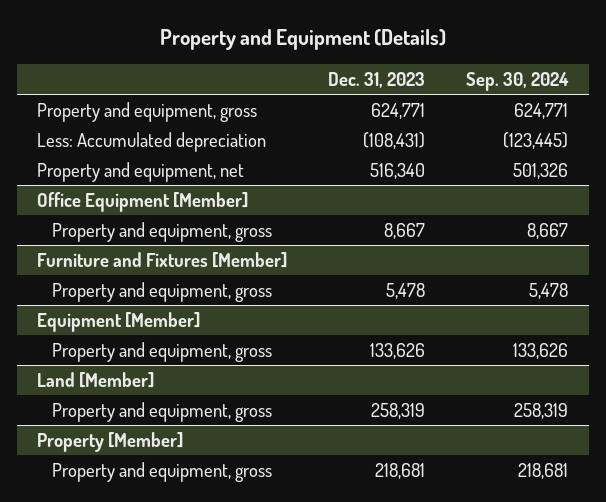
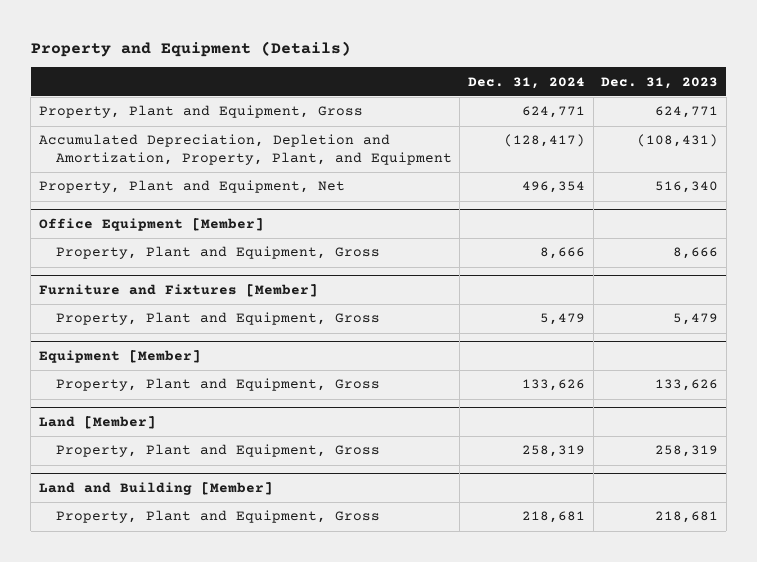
[466,71,570,91] Sep. 30, 2024 -> none
none -> [468,76,586,89] Dec. 31, 2024
[37,101,258,122] Property and equipment, gross -> [38,105,363,119] Property, Plant and Equipment, Gross
[37,131,267,152] Less: Accumulated depreciation -> [38,134,452,166] Accumulated Depreciation, Depletion and Amortization, Property, Plant, and Equipment
[37,161,245,182] Property and equipment, net -> [38,180,345,194] Property, Plant and Equipment, Net
[51,221,272,242] Property and equipment, gross -> [55,246,380,260] Property, Plant and Equipment, Gross
[384,222,426,239] 8,667 -> [673,247,719,260] 8,666
[51,281,272,302] Property and equipment, gross -> [55,312,380,326] Property, Plant and Equipment, Gross
[386,282,426,299] 5,478 -> [673,313,719,326] 5,479
[51,341,272,362] Property and equipment, gross -> [55,378,380,392] Property, Plant and Equipment, Gross
[51,401,272,422] Property and equipment, gross -> [55,444,380,458] Property, Plant and Equipment, Gross
[37,431,184,452] Property [Member] -> [38,482,273,496] Land and Building [Member]
[51,461,272,482] Property and equipment, gross -> [55,510,380,524] Property, Plant and Equipment, Gross

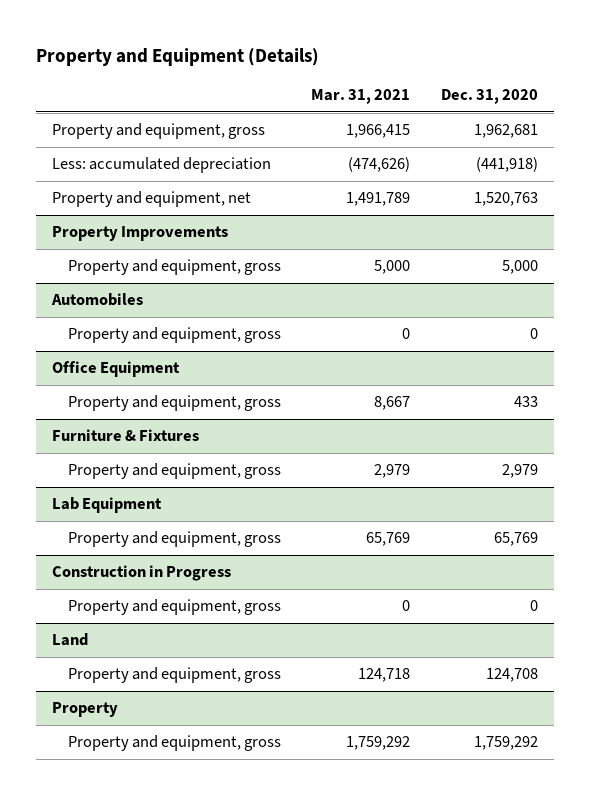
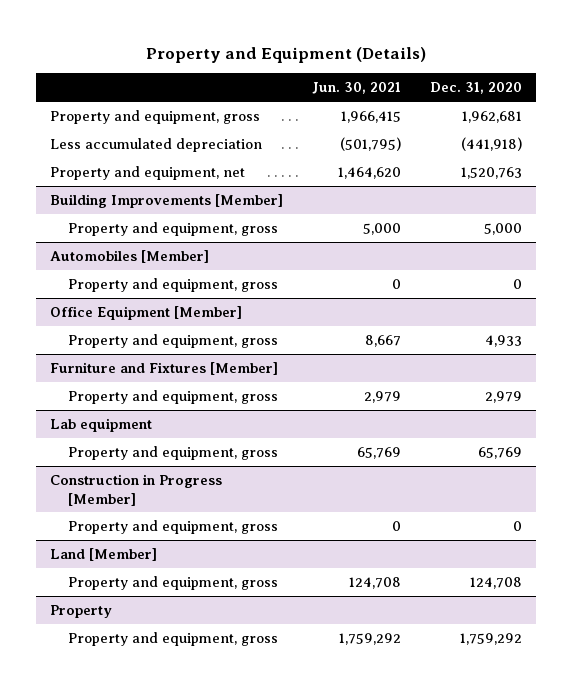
[311,89,411,105] Mar. 31, 2021 -> none
none -> [311,82,401,95] Jun. 30, 2021
[51,157,271,174] Less: accumulated depreciation -> [50,137,263,152] Less accumulated depreciation
[51,226,228,242] Property Improvements -> [50,193,284,208] Building Improvements [Member]
[50,293,143,307] Automobiles -> [50,249,210,263] Automobiles [Member]
[51,361,180,378] Office Equipment -> [50,305,243,320] Office Equipment [Member]
[514,396,539,408] 433 -> [484,334,522,347] 4,933
[51,429,199,442] Furniture & Fixtures -> [50,361,279,375] Furniture and Fixtures [Member]
[51,497,162,514] Lab Equipment -> [50,417,153,432] Lab equipment
[51,565,231,582] Construction in Progress -> [50,473,223,506] Construction in Progress [Member]
[51,633,88,647] Land -> [50,547,158,561] Land [Member]

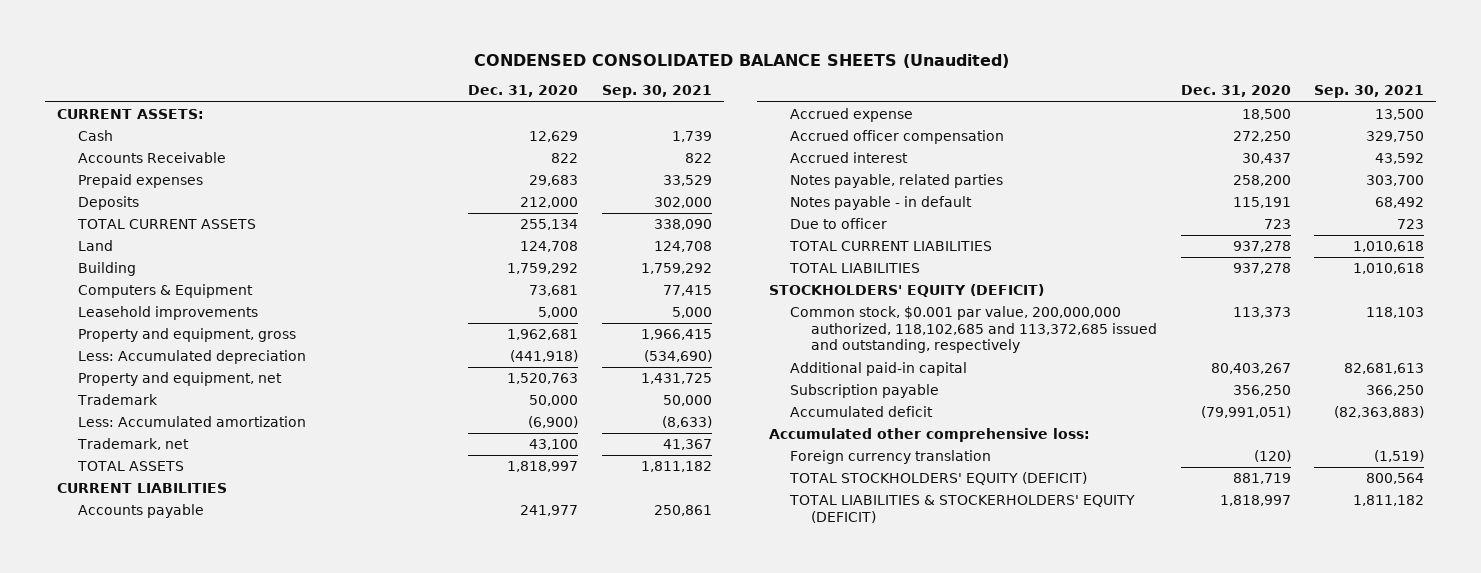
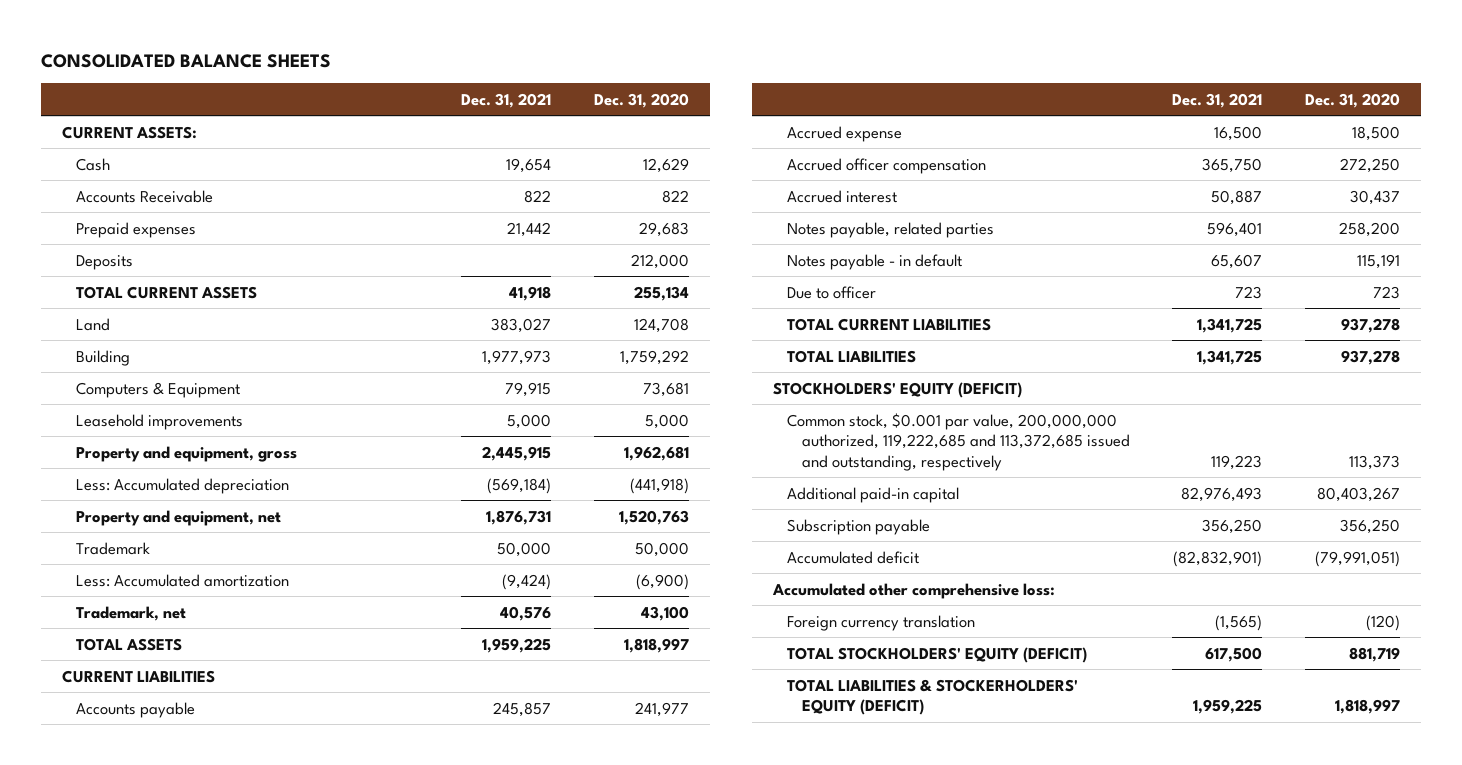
[473,53,1009,68] CONDENSED CONSOLIDATED BALANCE SHEETS (Unaudited) -> [40,53,331,68] CONSOLIDATED BALANCE SHEETS
[602,85,713,99] Sep. 30, 2021 -> none
none -> [461,92,552,108] Dec. 31, 2021
[790,306,1157,354] Common stock, $0.001 par value, 200,000,000 authorized, 118,102,685 and 113,372,685 issued and outstanding, respectively -> [787,412,1130,471] Common stock, $0.001 par value, 200,000,000 authorized, 119,222,685 and 113,372,685 issued and outstanding, respectively

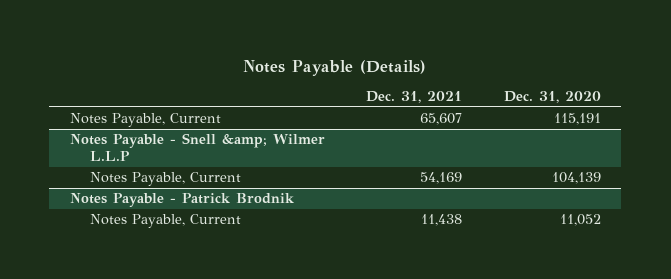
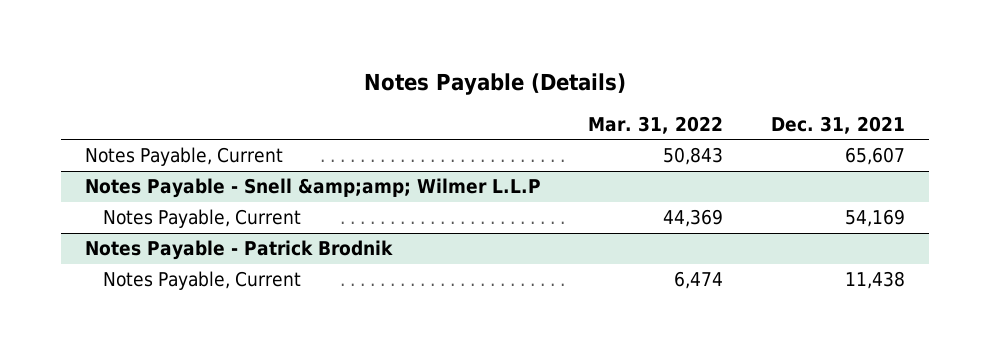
[503,91,601,104] Dec. 31, 2020 -> none
none -> [588,115,724,134] Mar. 31, 2022
[69,133,325,162] Notes Payable - Snell &amp; Wilmer L.L.P -> [84,178,541,199] Notes Payable - Snell &amp;amp; Wilmer L.L.P

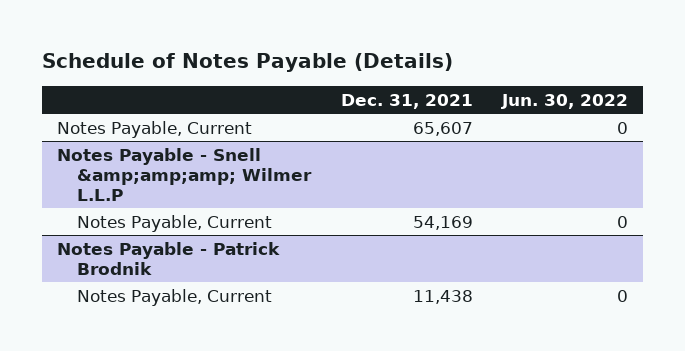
[364,72,627,95] Notes Payable (Details) -> [41,53,453,73] Schedule of Notes Payable (Details)
[588,115,724,134] Mar. 31, 2022 -> none
none -> [501,93,629,109] Jun. 30, 2022
[84,178,541,199] Notes Payable - Snell &amp;amp; Wilmer L.L.P -> [56,147,312,201] Notes Payable - Snell &amp;amp;amp; Wilmer L.L.P

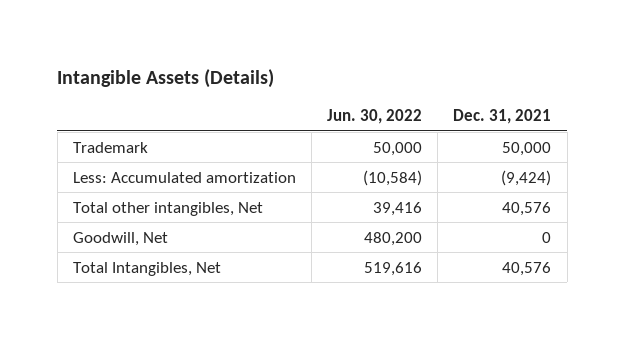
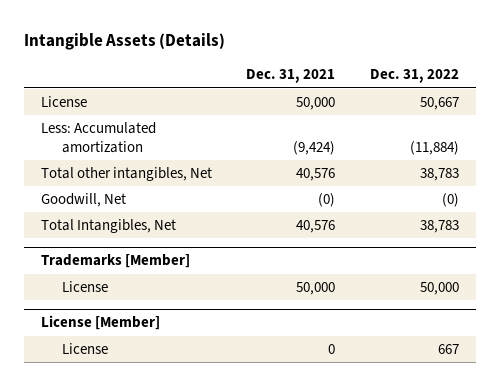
[327,109,423,125] Jun. 30, 2022 -> none
none -> [369,69,459,84] Dec. 31, 2022
[72,141,148,153] Trademark -> none
none -> [40,96,87,108] License
[542,231,552,243] 0 -> [318,193,336,208] (0)
none -> [40,254,190,269] Trademarks [Member]
none -> [62,281,109,293] License
none -> [40,315,160,331] License [Member]
none -> [62,343,109,355] License

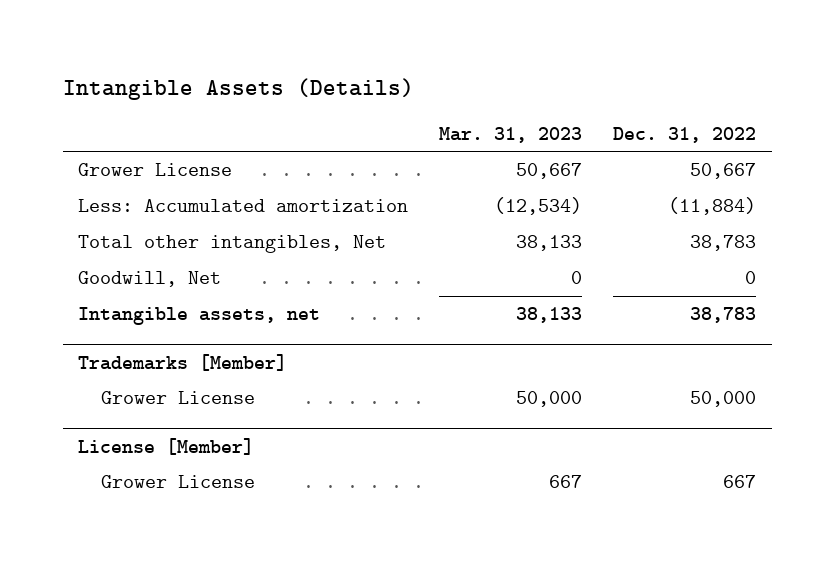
[246,69,336,84] Dec. 31, 2021 -> none
none -> [439,126,583,143] Mar. 31, 2023
[40,96,87,108] License -> [78,163,233,177] Grower License
[441,193,459,208] (0) -> [745,271,757,285] 0
[40,219,176,234] Total Intangibles, Net -> [78,307,321,326] Intangible assets, net
[62,281,109,293] License -> [101,391,256,405] Grower License
[62,343,109,355] License -> [101,475,256,489] Grower License

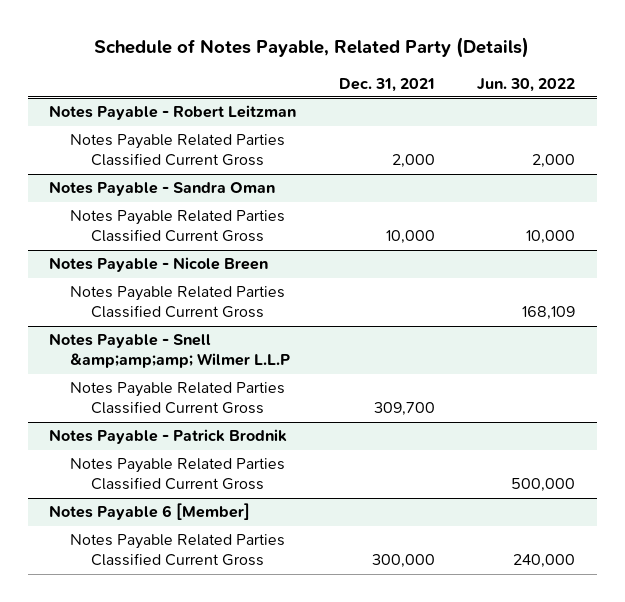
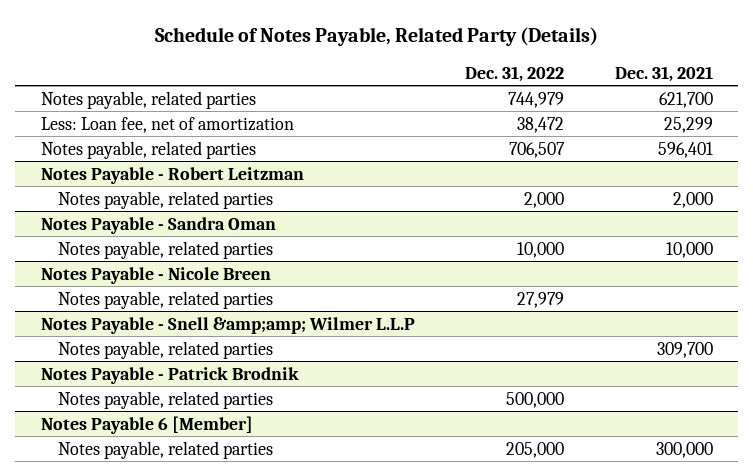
[477,77,576,92] Jun. 30, 2022 -> none
none -> [465,65,565,82] Dec. 31, 2022
none -> [40,90,256,109] Notes payable, related parties
none -> [40,116,294,133] Less: Loan fee, net of amortization
none -> [40,140,256,159] Notes payable, related parties
[70,134,286,167] Notes Payable Related Parties Classified Current Gross -> [58,190,274,209] Notes payable, related parties
[70,210,286,243] Notes Payable Related Parties Classified Current Gross -> [58,240,274,259] Notes payable, related parties
[70,286,286,319] Notes Payable Related Parties Classified Current Gross -> [58,290,274,309] Notes payable, related parties
[49,333,291,369] Notes Payable - Snell &amp;amp;amp; Wilmer L.L.P -> [40,316,415,334] Notes Payable - Snell &amp;amp; Wilmer L.L.P
[70,382,286,415] Notes Payable Related Parties Classified Current Gross -> [58,340,274,359] Notes payable, related parties
[70,458,286,491] Notes Payable Related Parties Classified Current Gross -> [58,390,274,409] Notes payable, related parties
[70,534,286,567] Notes Payable Related Parties Classified Current Gross -> [58,440,274,459] Notes payable, related parties

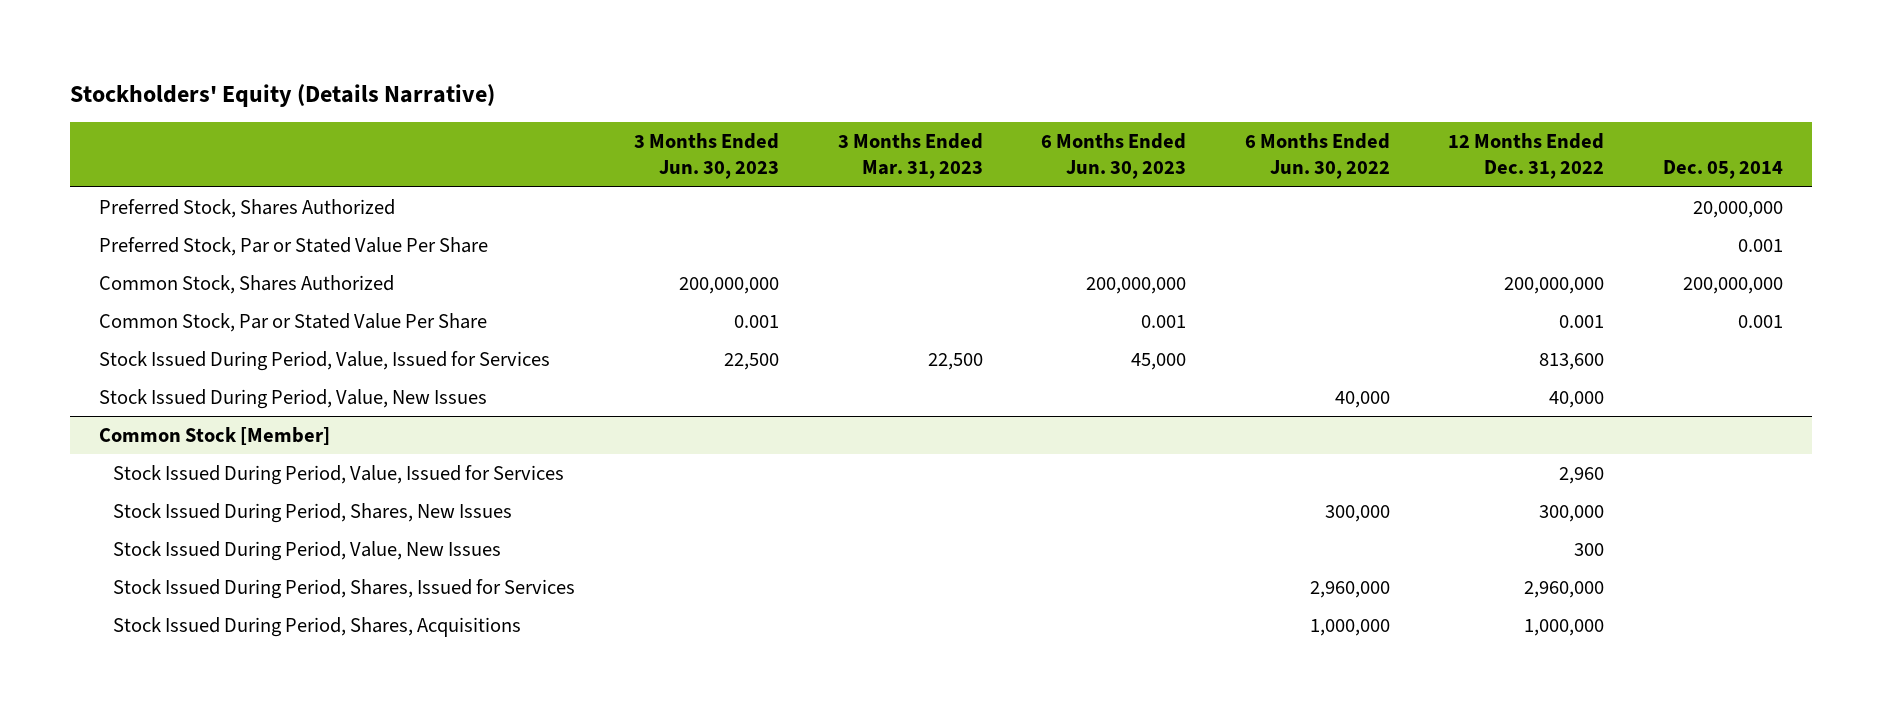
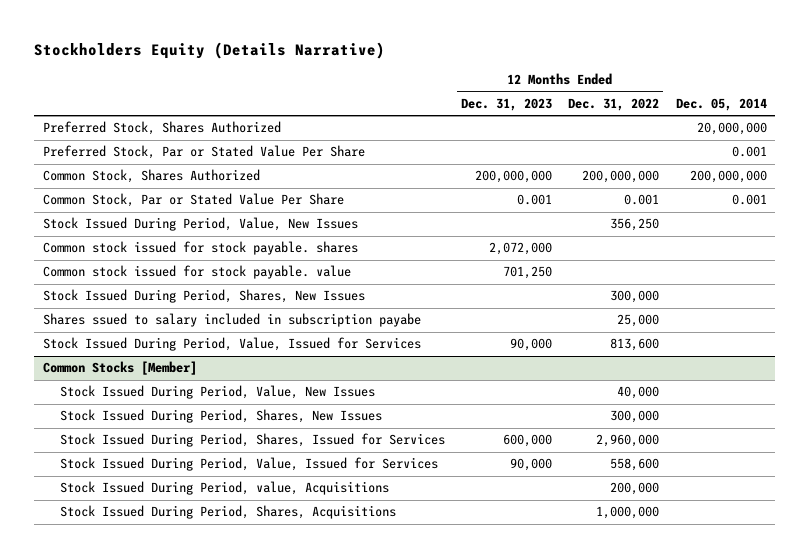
[69,83,495,107] Stockholders' Equity (Details Narrative) -> [34,41,386,59] Stockholders Equity (Details Narrative)
[633,133,779,180] 3 Months Ended Jun. 30, 2023 -> none
[837,133,983,180] 3 Months Ended Mar. 31, 2023 -> none
[1041,133,1187,180] 6 Months Ended Jun. 30, 2023 -> none
[1244,133,1390,180] 6 Months Ended Jun. 30, 2022 -> none
none -> [461,97,553,111] Dec. 31, 2023
none -> [42,217,358,232] Stock Issued During Period, Value, New Issues
none -> [42,241,358,256] Common stock issued for stock payable. shares
none -> [42,265,351,280] Common stock issued for stock payable. value
none -> [42,289,365,304] Stock Issued During Period, Shares, New Issues
none -> [42,313,421,328] Shares ssued to salary included in subscription payabe
none -> [42,361,197,376] Common Stocks [Member]
[98,427,330,446] Common Stock [Member] -> none
[113,465,565,486] Stock Issued During Period, Value, Issued for Services -> none
[113,541,502,562] Stock Issued During Period, Value, New Issues -> none
none -> [59,457,438,472] Stock Issued During Period, Value, Issued for Services
none -> [59,481,389,496] Stock Issued During Period, value, Acquisitions

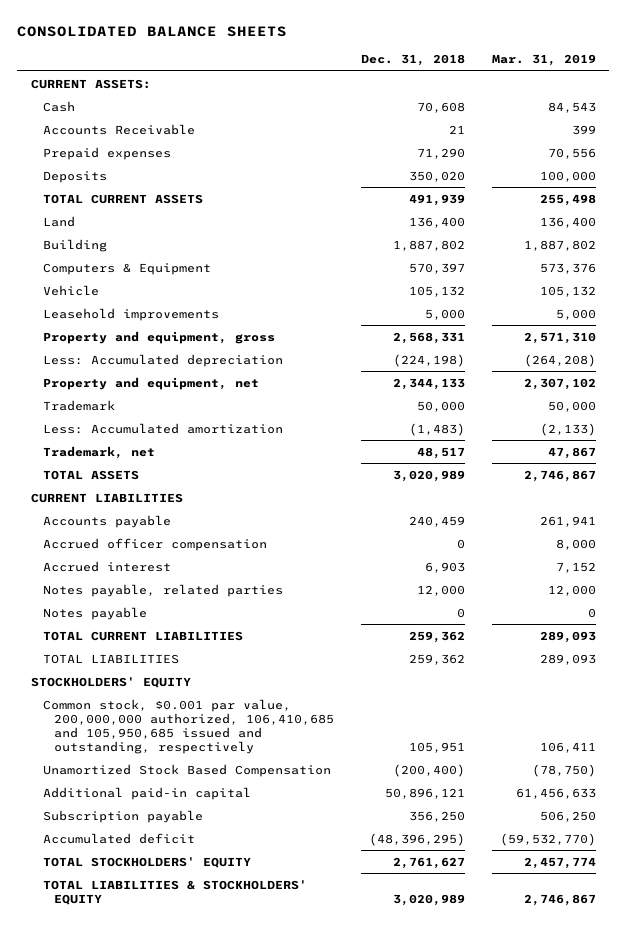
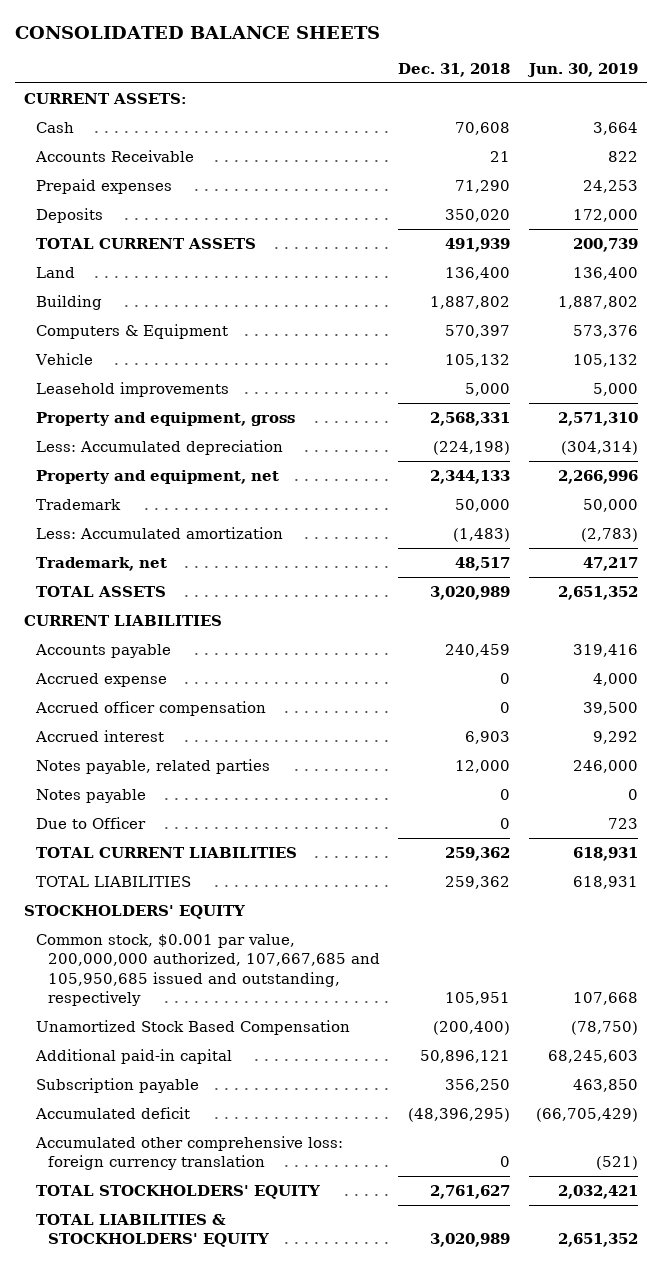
[491,54,596,67] Mar. 31, 2019 -> none
none -> [526,63,638,78] Jun. 30, 2019
none -> [35,673,168,688] Accrued expense
none -> [36,817,147,830] Due to Officer
[42,698,335,754] Common stock, $0.001 par value, 200,000,000 authorized, 106,410,685 and 105,950,685 issued and outstanding, respectively -> [36,934,380,1006] Common stock, $0.001 par value, 200,000,000 authorized, 107,667,685 and 105,950,685 issued and outstanding, respectively
none -> [35,1136,344,1171] Accumulated other comprehensive loss: foreign currency translation

